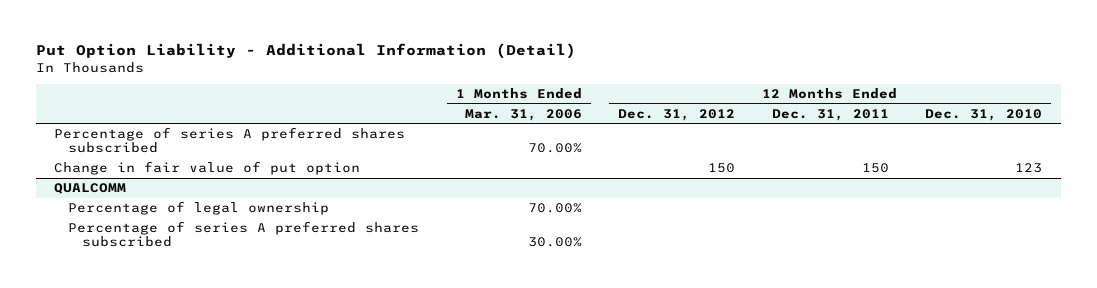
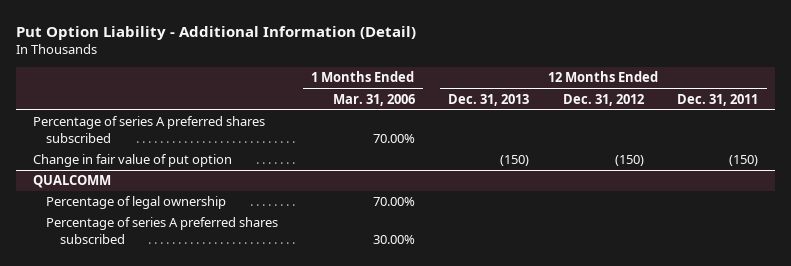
[925,108,1043,121] Dec. 31, 2010 -> none
none -> [448,93,530,106] Dec. 31, 2013
[708,163,736,174] 150 -> [614,155,644,167] (150)
[861,163,889,174] 150 -> [729,155,759,167] (150)

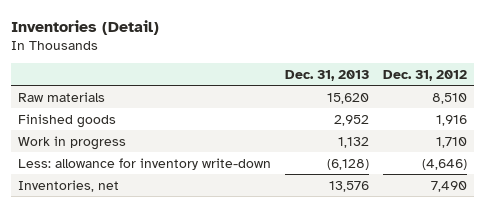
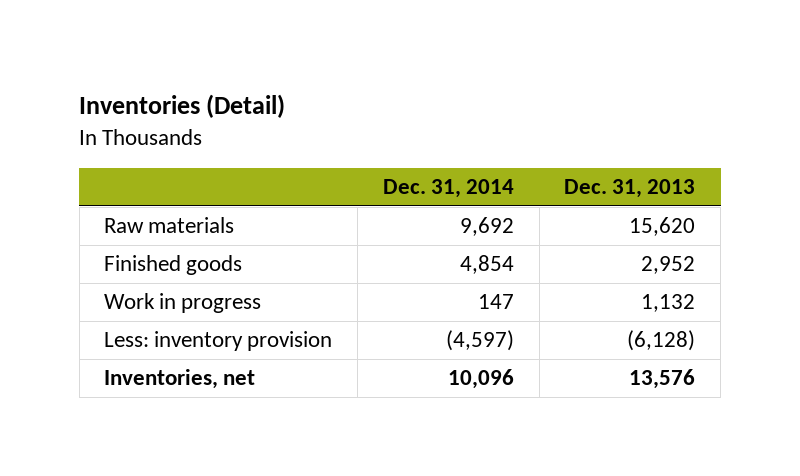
[382,69,467,81] Dec. 31, 2012 -> none
none -> [382,179,514,199] Dec. 31, 2014
[17,157,271,170] Less: allowance for inventory write-down -> [104,331,333,352] Less: inventory provision

